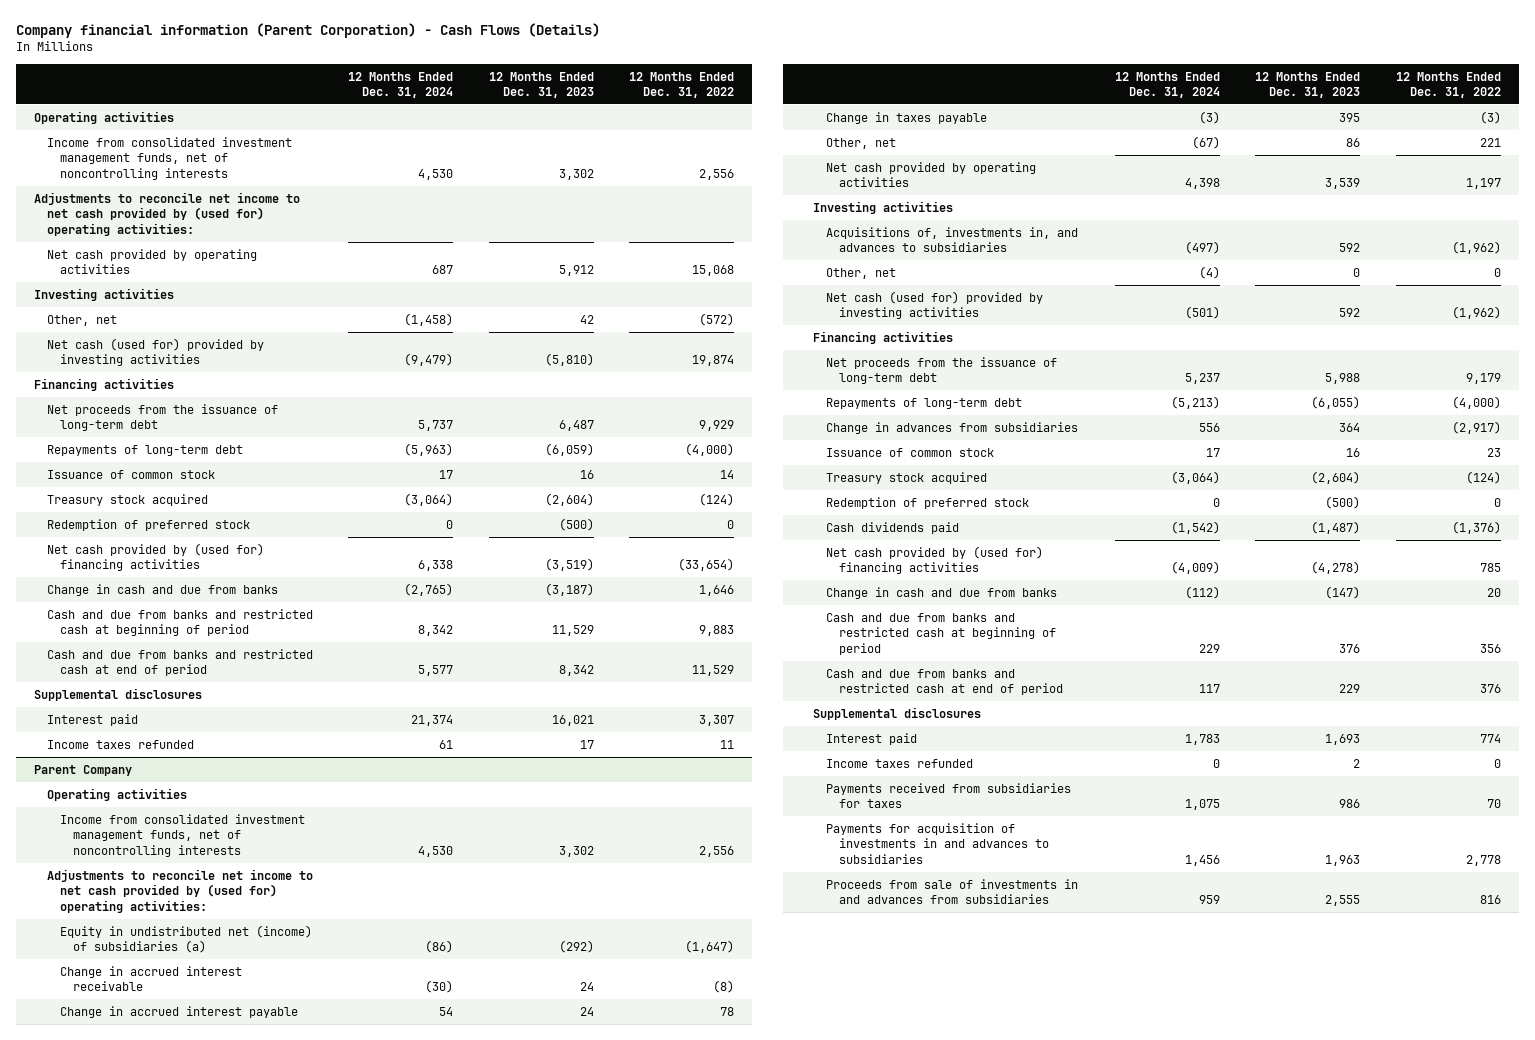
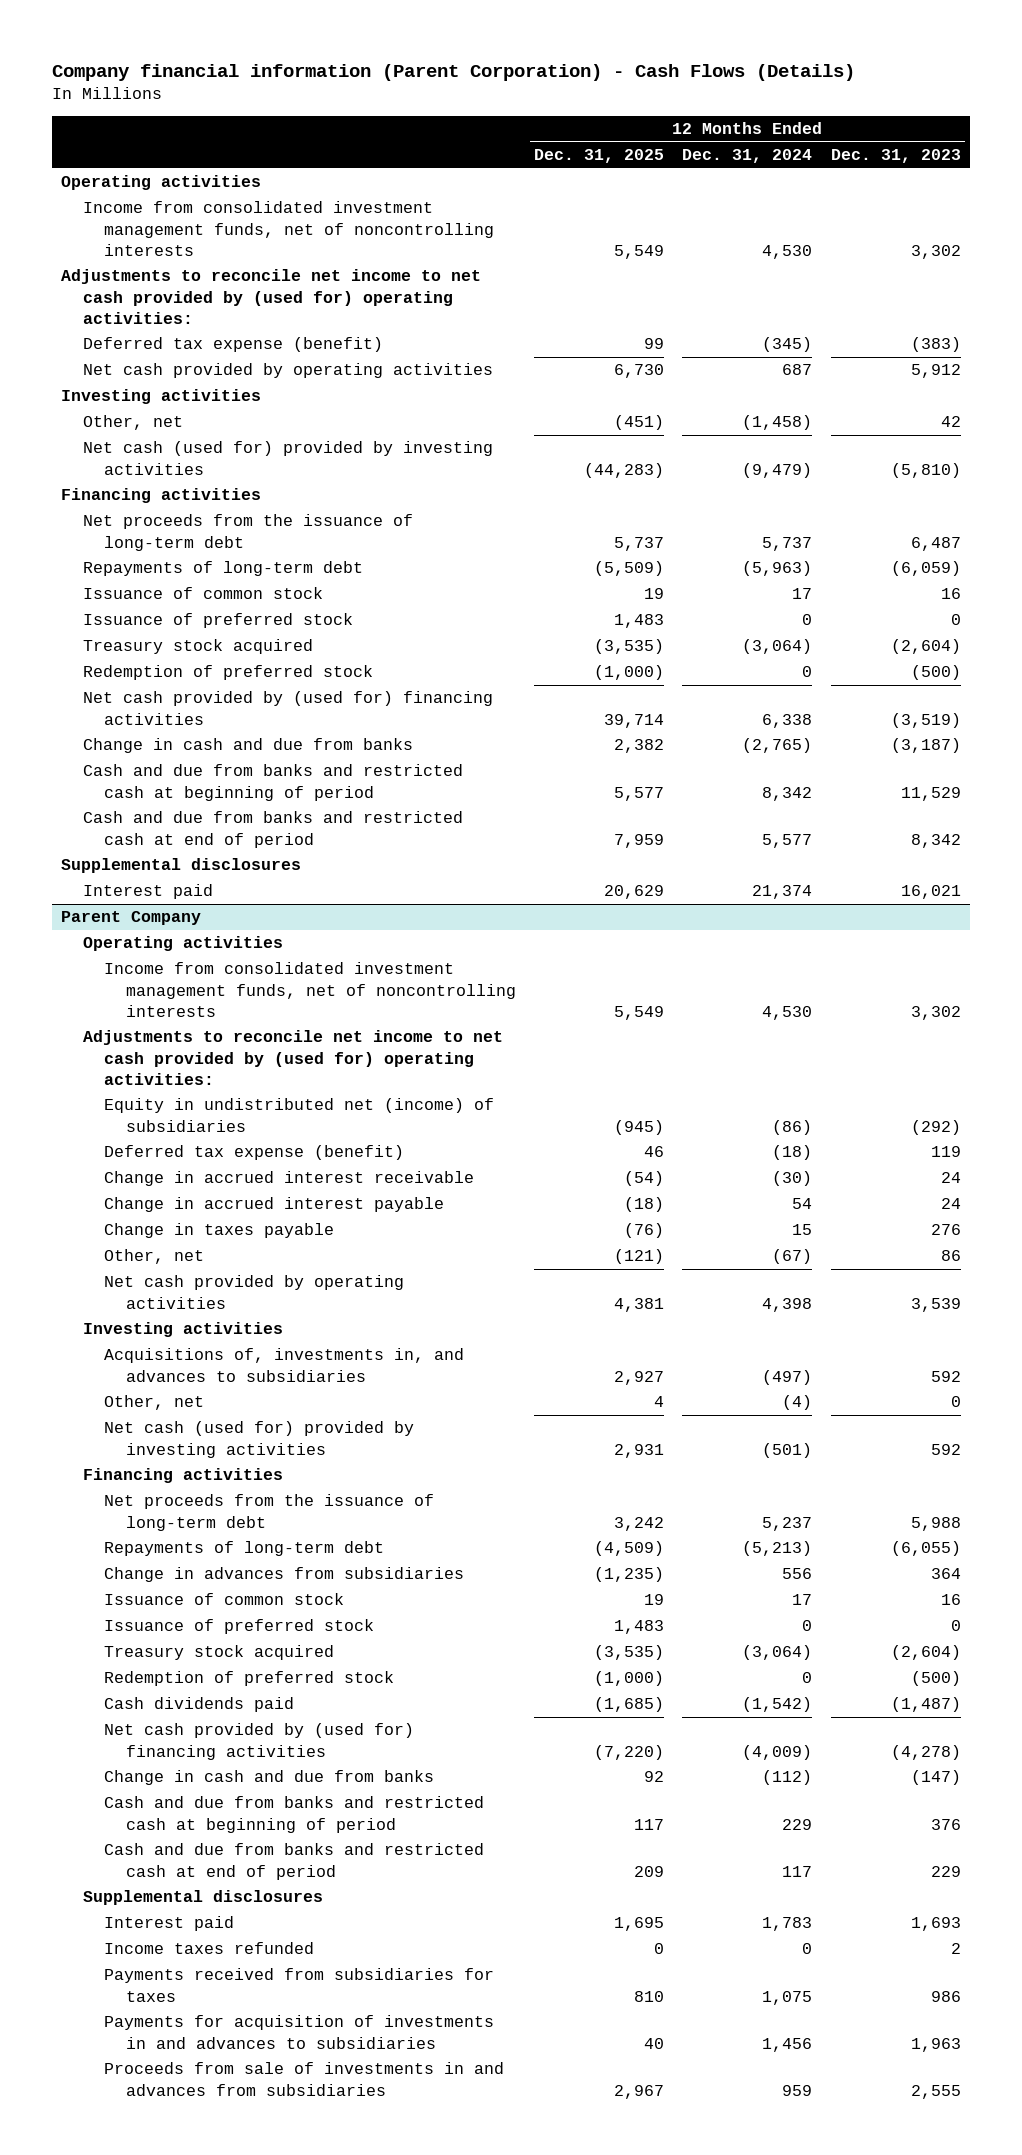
[629,71,735,98] 12 Months Ended Dec. 31, 2022 -> none
none -> [534,149,665,164] Dec. 31, 2025
none -> [82,337,383,353] Deferred tax expense (benefit)
none -> [82,613,353,629] Issuance of preferred stock
[46,739,194,749] Income taxes refunded -> none
[59,924,312,954] Equity in undistributed net (income) of subsidiaries (a) -> [104,1098,495,1132] Equity in undistributed net (income) of subsidiaries
none -> [104,1145,405,1161] Deferred tax expense (benefit)
[1198,110,1220,124] (3) -> [792,1224,813,1236] 15
[1339,112,1361,122] 395 -> [930,1224,961,1236] 276
none -> [104,1619,375,1635] Issuance of preferred stock

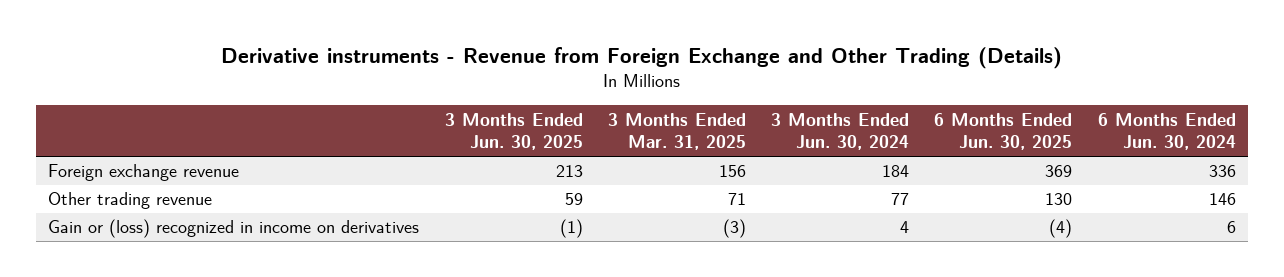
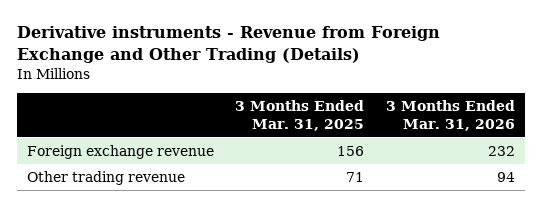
[444,112,583,151] 3 Months Ended Jun. 30, 2025 -> none
[771,112,910,151] 3 Months Ended Jun. 30, 2024 -> none
[934,112,1073,151] 6 Months Ended Jun. 30, 2025 -> none
[1097,112,1236,151] 6 Months Ended Jun. 30, 2024 -> none
none -> [385,100,515,131] 3 Months Ended Mar. 31, 2026
[48,219,420,239] Gain or (loss) recognized in income on derivatives -> none

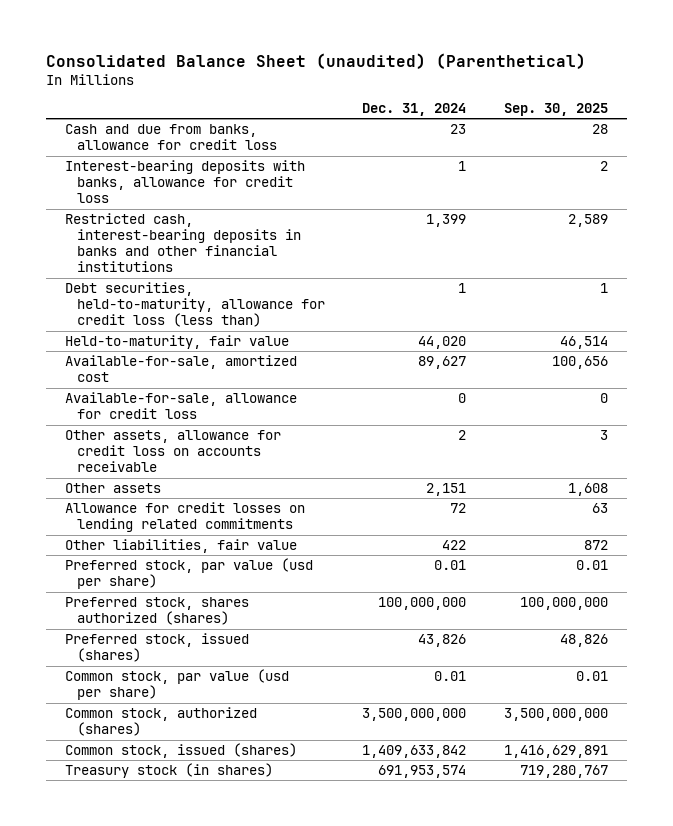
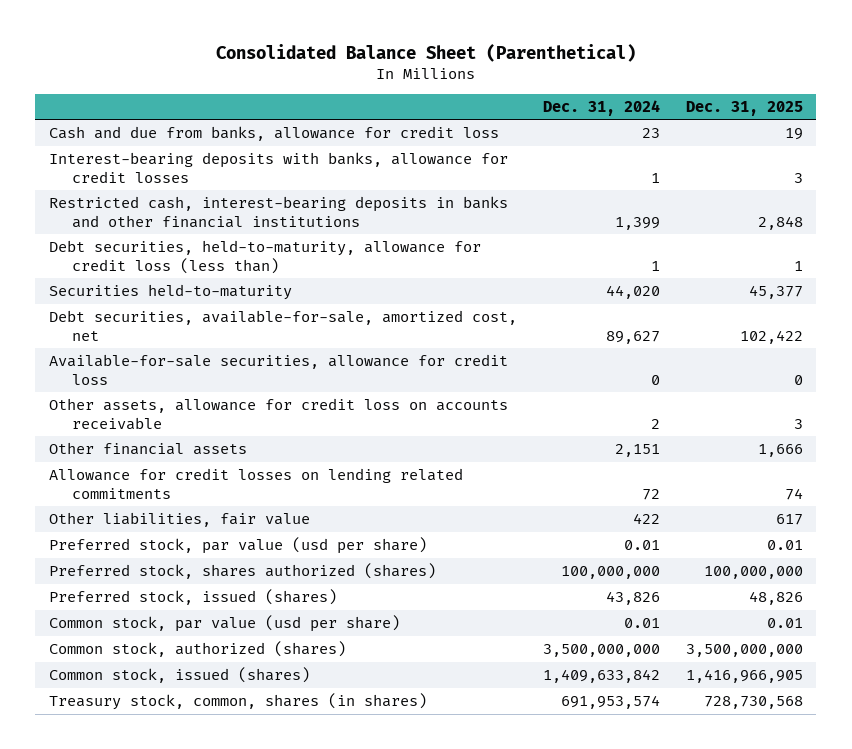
[46,52,587,69] Consolidated Balance Sheet (unaudited) (Parenthetical) -> [215,43,636,62] Consolidated Balance Sheet (Parenthetical)
[503,103,608,117] Sep. 30, 2025 -> none
none -> [686,100,804,116] Dec. 31, 2025
[64,160,305,204] Interest-bearing deposits with banks, allowance for credit loss -> [48,152,508,183] Interest-bearing deposits with banks, allowance for credit losses
[64,335,289,350] Held-to-maturity, fair value -> [48,284,292,301] Securities held-to-maturity
[64,355,297,383] Available-for-sale, amortized cost -> [48,310,517,341] Debt securities, available-for-sale, amortized cost, net
[64,392,297,420] Available-for-sale, allowance for credit loss -> [48,354,508,385] Available-for-sale securities, allowance for credit loss
[64,483,161,494] Other assets -> [48,442,247,456] Other financial assets
[64,763,273,779] Treasury stock (in shares) -> [48,693,427,711] Treasury stock, common, shares (in shares)

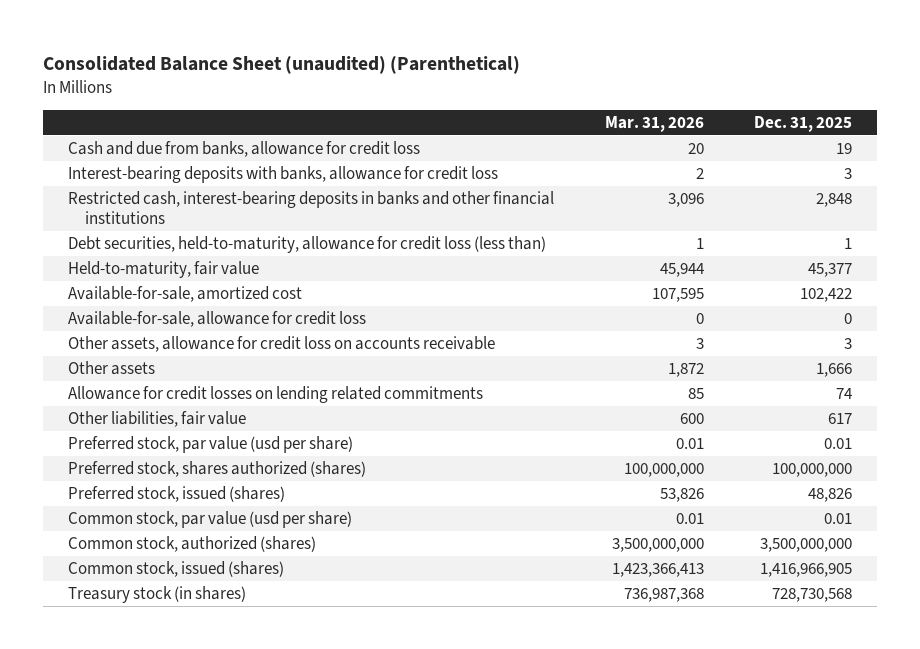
[215,43,636,62] Consolidated Balance Sheet (Parenthetical) -> [43,55,521,74] Consolidated Balance Sheet (unaudited) (Parenthetical)
[542,99,660,116] Dec. 31, 2024 -> none
none -> [604,115,704,132] Mar. 31, 2026
[48,152,508,183] Interest-bearing deposits with banks, allowance for credit losses -> [68,166,499,184] Interest-bearing deposits with banks, allowance for credit loss
[48,284,292,301] Securities held-to-maturity -> [68,261,260,279] Held-to-maturity, fair value
[48,310,517,341] Debt securities, available-for-sale, amortized cost, net -> [68,286,303,303] Available-for-sale, amortized cost
[48,354,508,385] Available-for-sale securities, allowance for credit loss -> [68,311,367,328] Available-for-sale, allowance for credit loss
[48,442,247,456] Other financial assets -> [68,361,156,376] Other assets
[48,693,427,711] Treasury stock, common, shares (in shares) -> [68,586,247,604] Treasury stock (in shares)

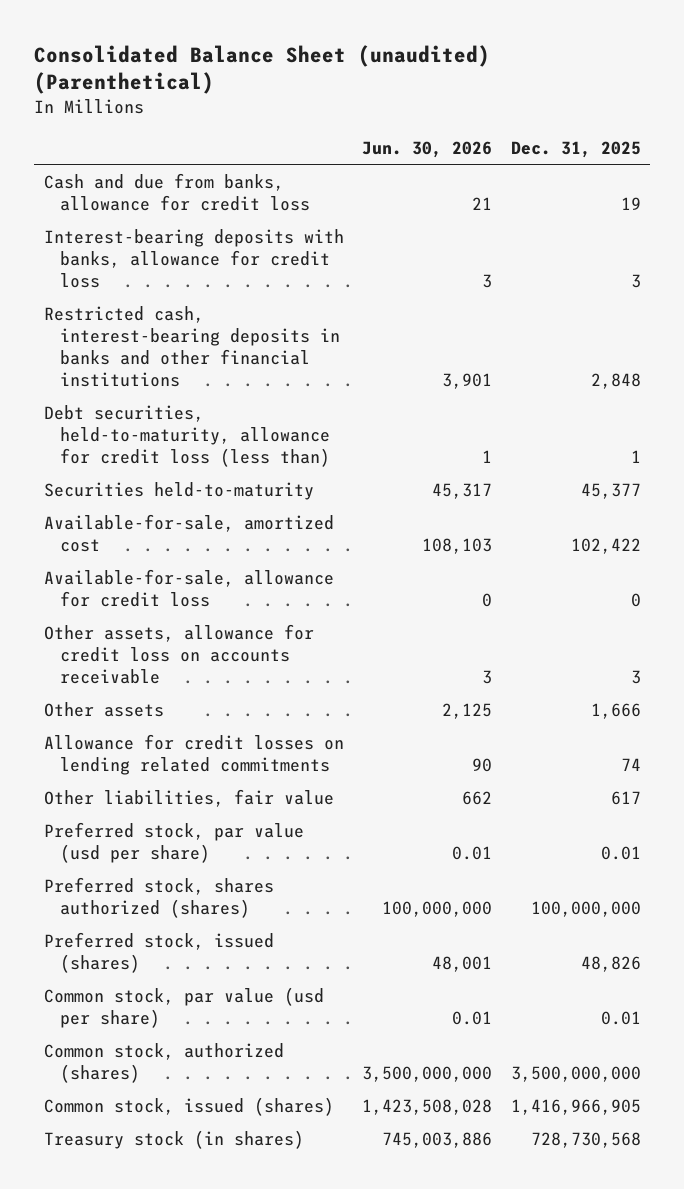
[604,115,704,132] Mar. 31, 2026 -> none
none -> [362,140,493,158] Jun. 30, 2026
[68,261,260,279] Held-to-maturity, fair value -> [43,481,314,500] Securities held-to-maturity

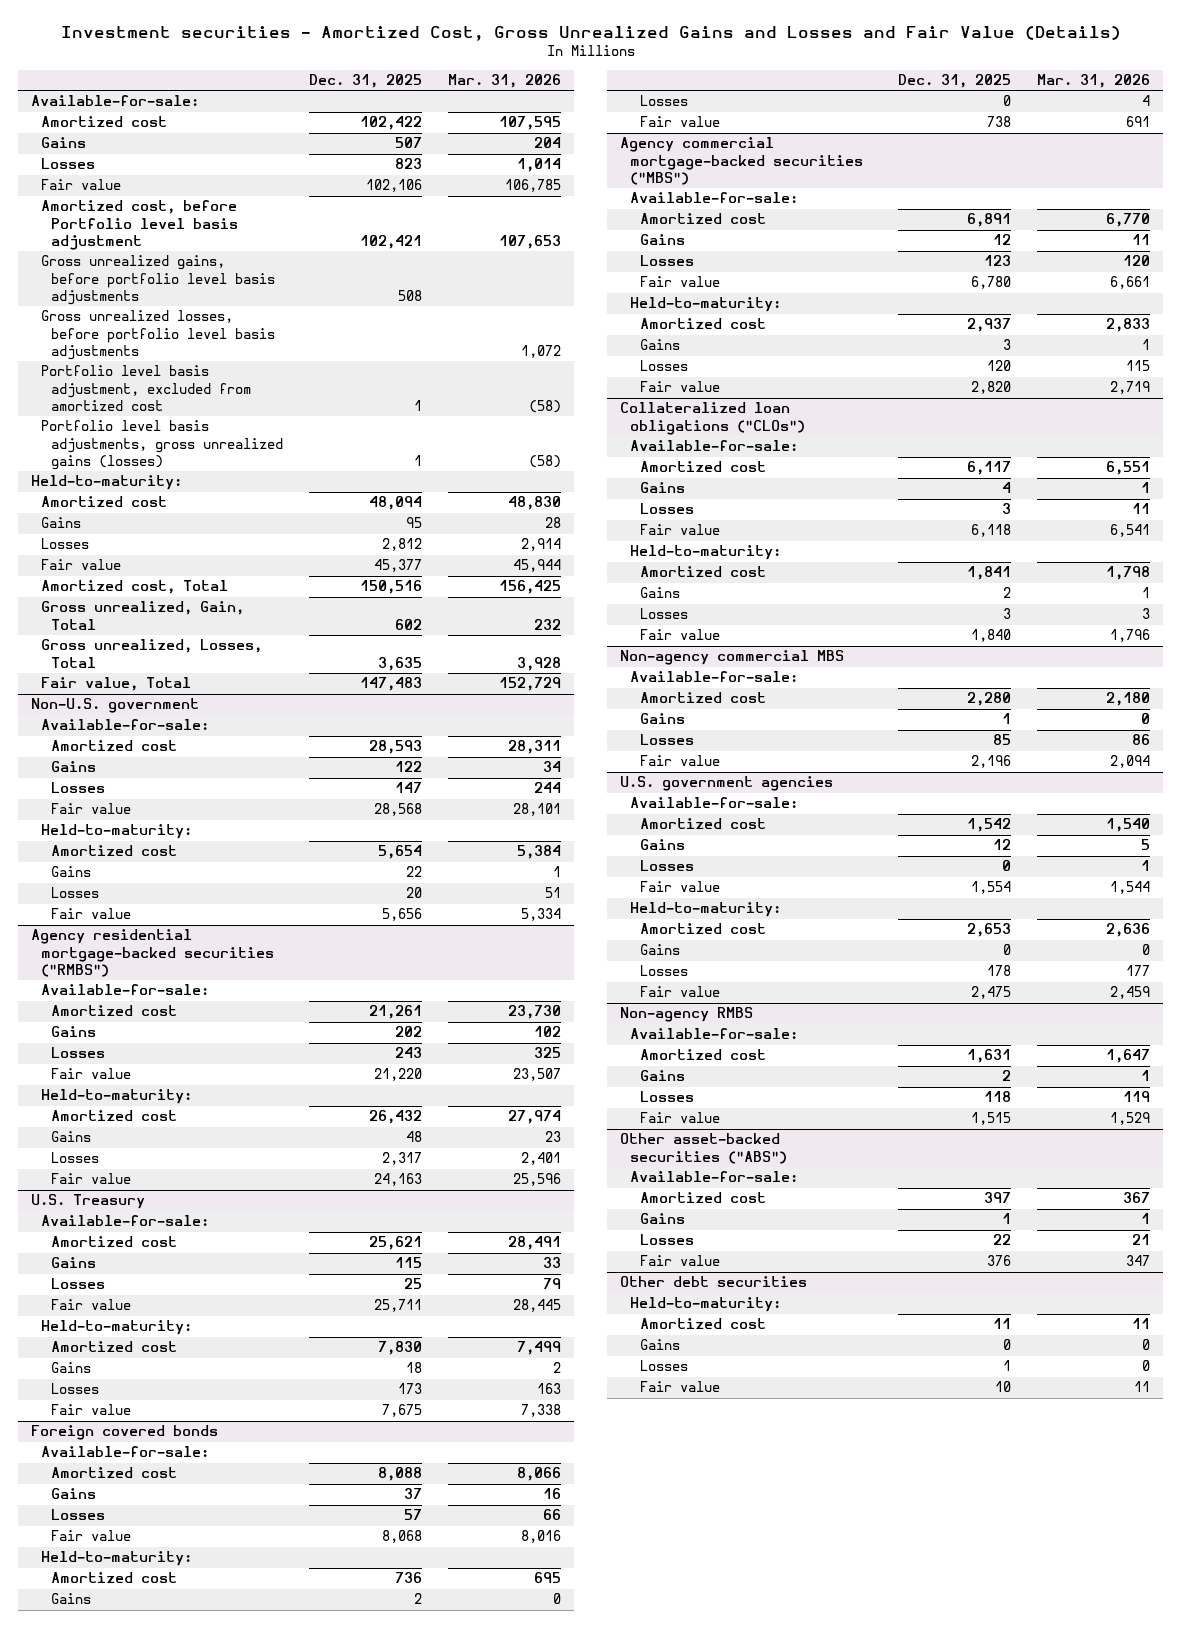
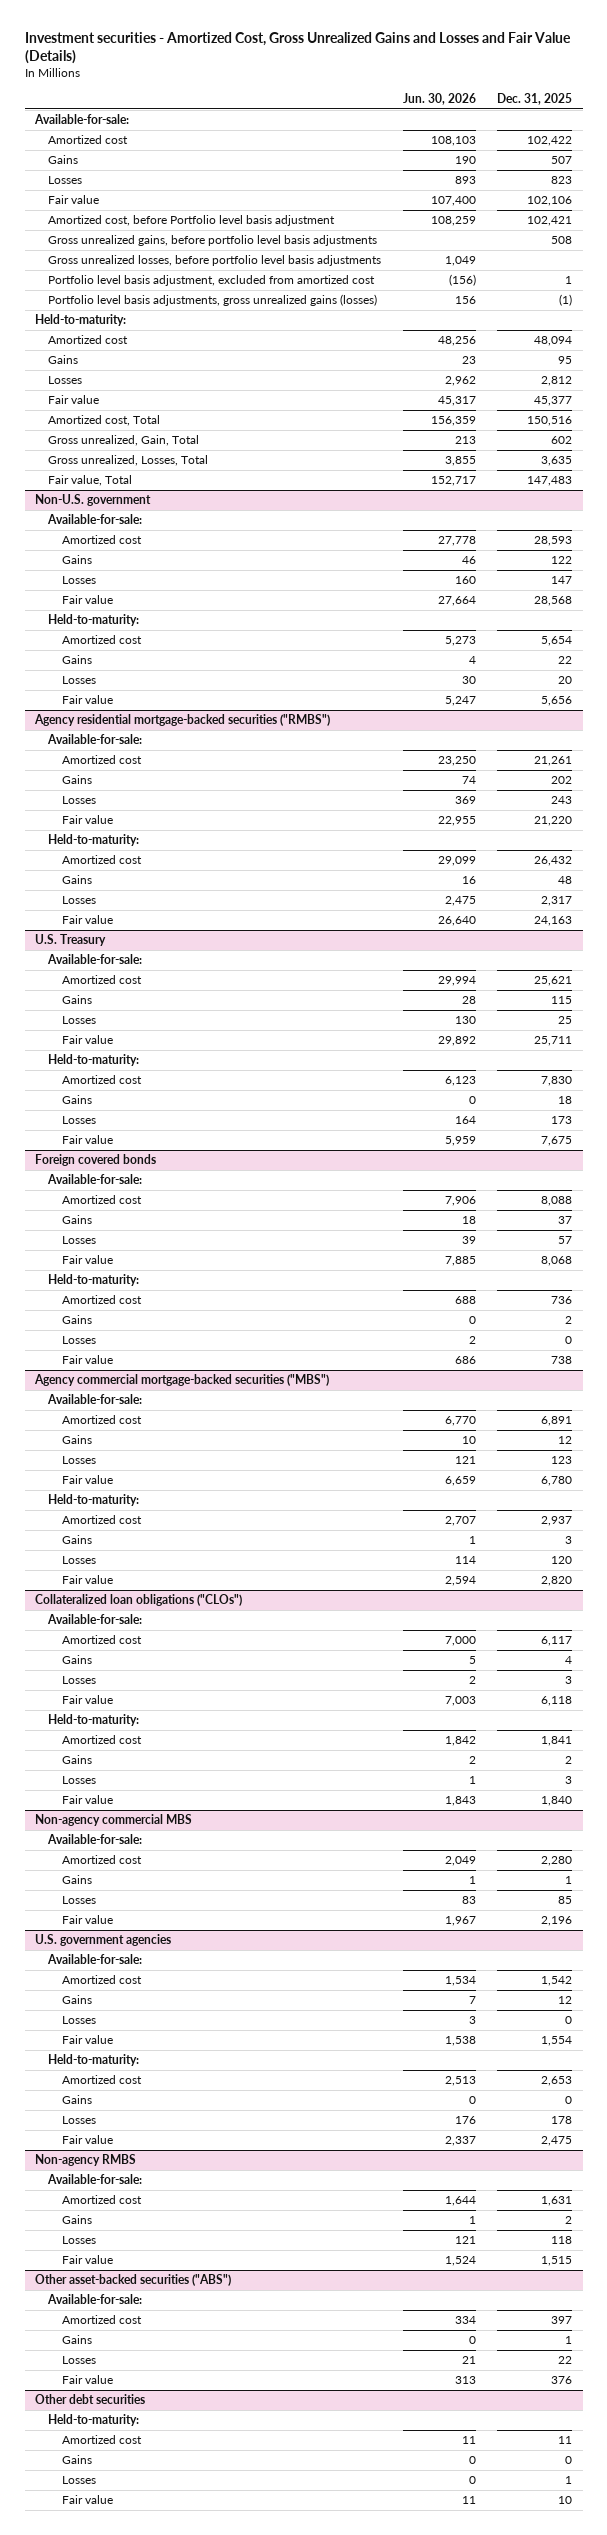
[447,74,561,89] Mar. 31, 2026 -> none
none -> [402,93,476,106] Jun. 30, 2026
[413,454,422,466] 1 -> [559,294,573,307] (1)

